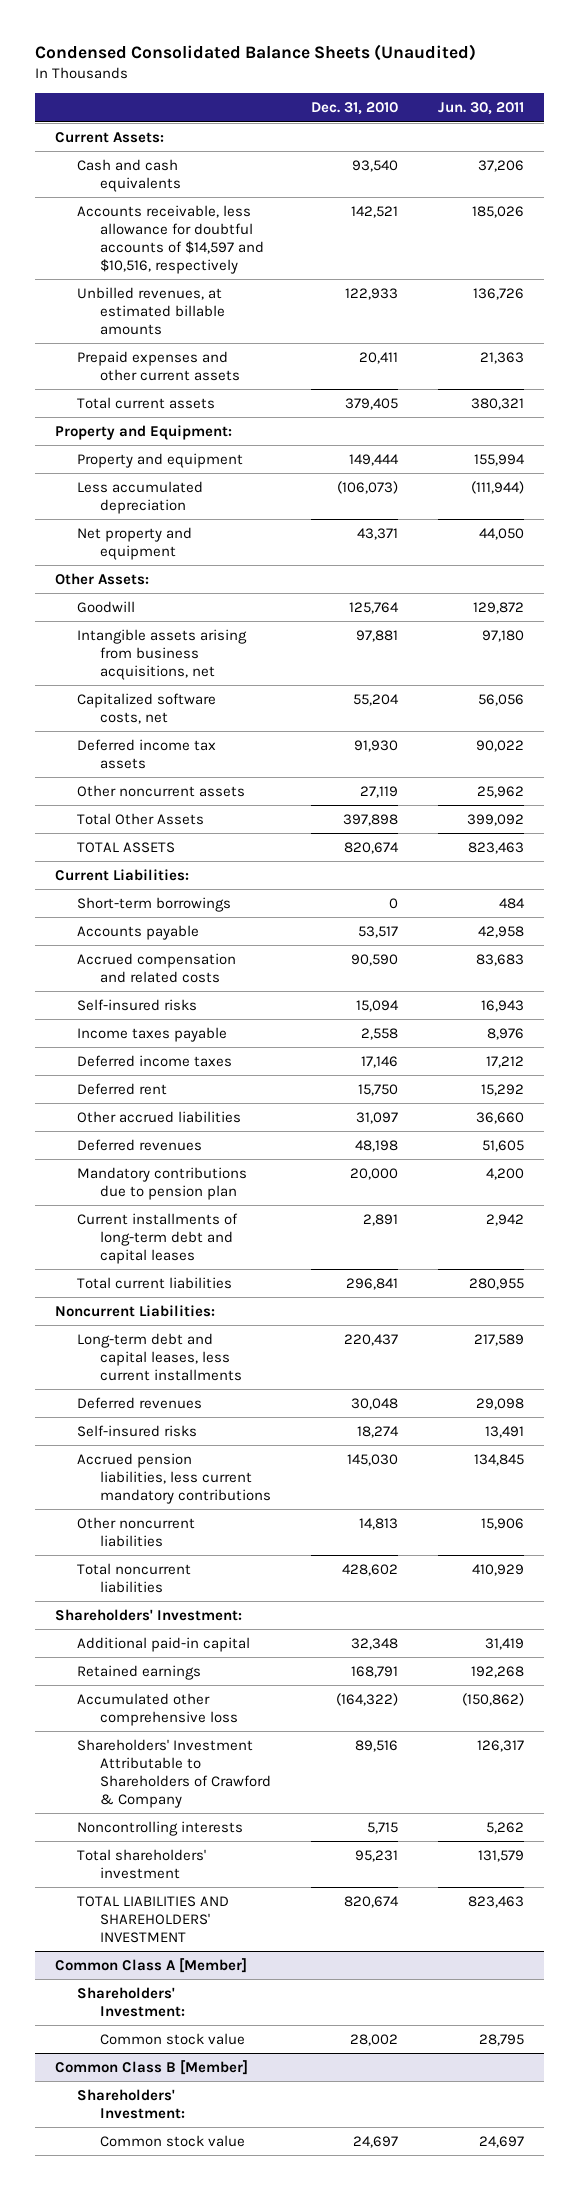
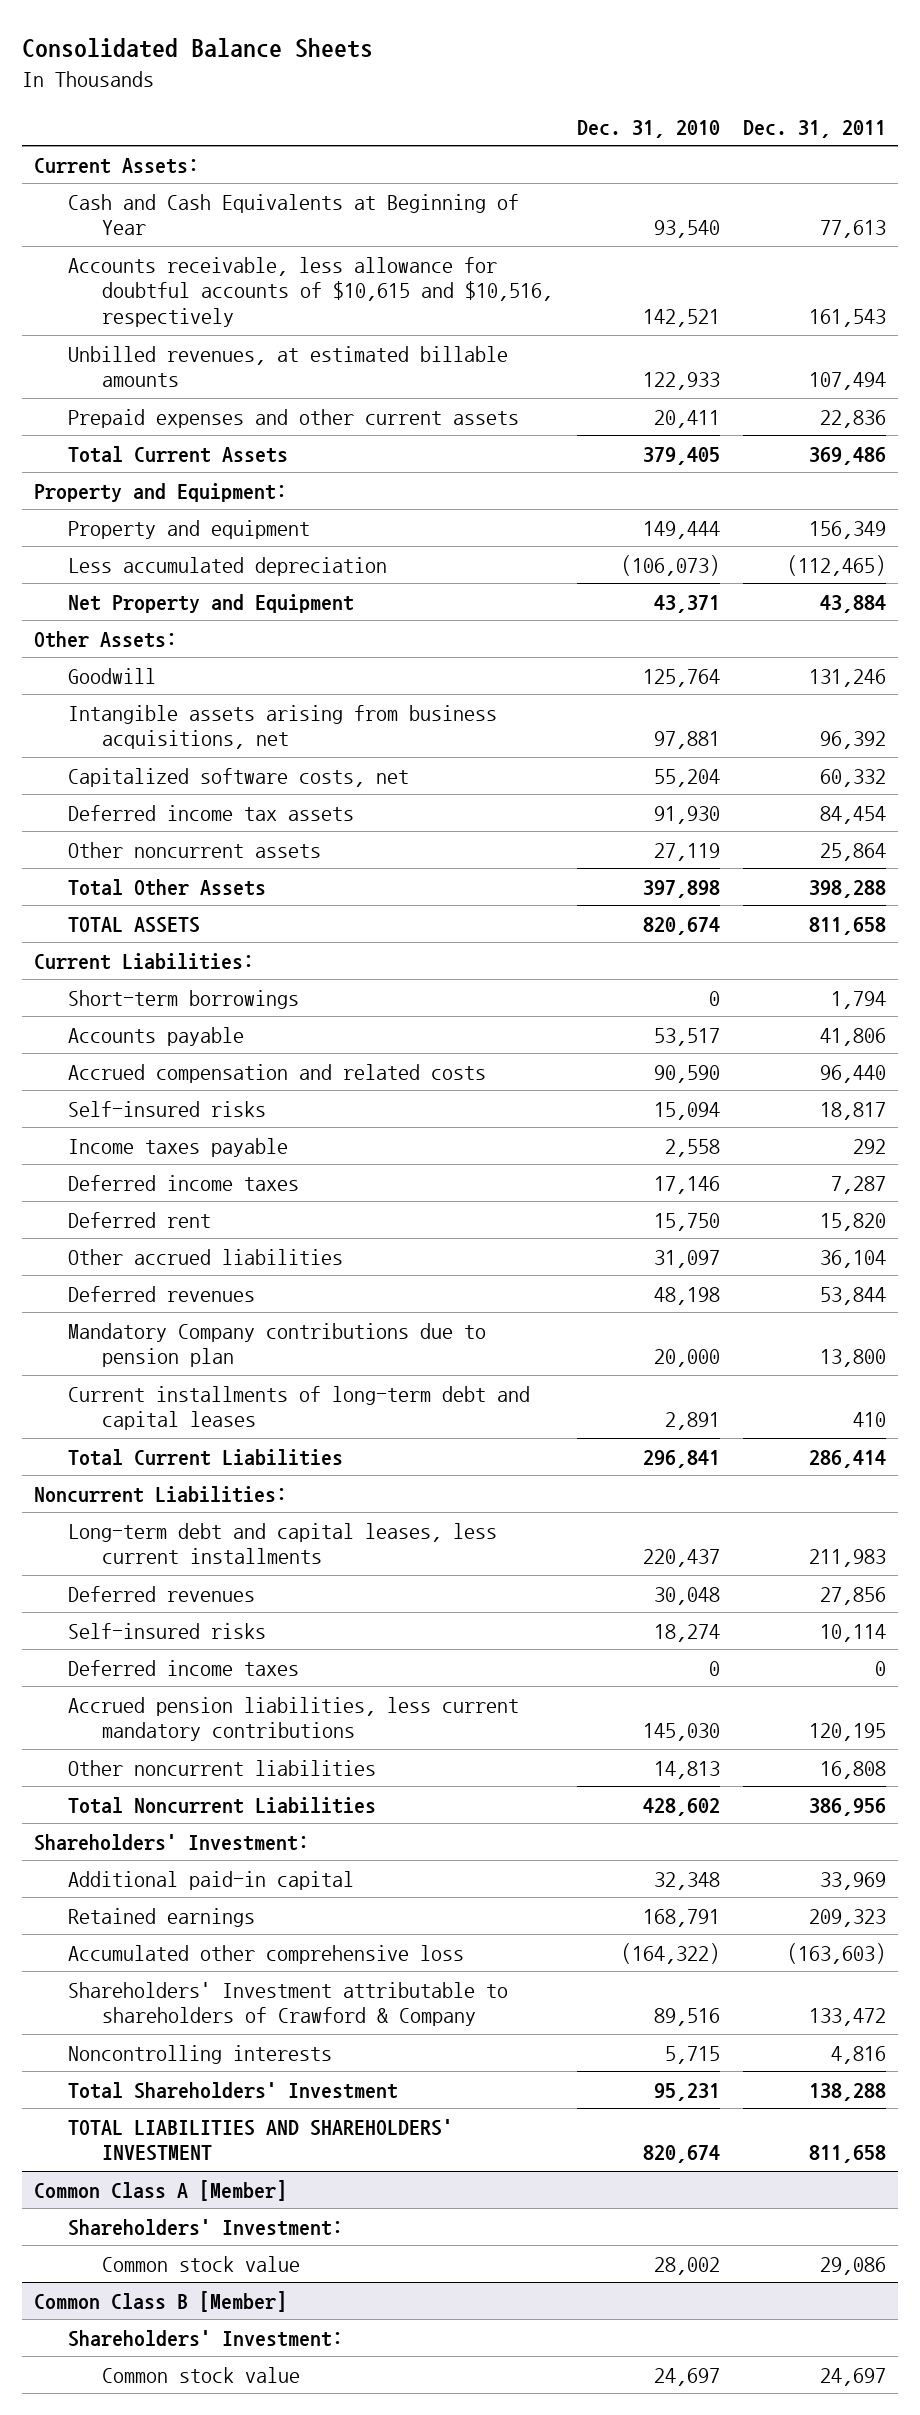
[34,44,476,62] Condensed Consolidated Balance Sheets (Unaudited) -> [21,38,373,59] Consolidated Balance Sheets
[437,102,524,116] Jun. 30, 2011 -> none
none -> [743,119,887,138] Dec. 31, 2011
[77,158,182,192] Cash and cash equivalents -> [67,193,519,236] Cash and Cash Equivalents at Beginning of Year
[77,204,265,274] Accounts receivable, less allowance for doubtful accounts of $14,597 and $10,516, respectively -> [67,256,554,328] Accounts receivable, less allowance for doubtful accounts of $10,615 and $10,516, respectively
[77,396,216,409] Total current assets -> [67,445,288,463] Total Current Assets
[77,526,193,560] Net property and equipment -> [67,593,354,613] Net Property and Equipment
[77,1166,248,1200] Mandatory contributions due to pension plan -> [67,1322,486,1368] Mandatory Company contributions due to pension plan
[77,1276,233,1289] Total current liabilities -> [67,1448,343,1466] Total Current Liabilities
none -> [67,1659,299,1676] Deferred income taxes
[77,1562,192,1593] Total noncurrent liabilities -> [67,1796,376,1814] Total Noncurrent Liabilities
[77,1738,272,1808] Shareholders' Investment Attributable to Shareholders of Crawford & Company -> [67,1981,508,2027] Shareholders' Investment attributable to shareholders of Crawford & Company
[77,1848,207,1879] Total shareholders' investment -> [67,2081,398,2099] Total Shareholders' Investment

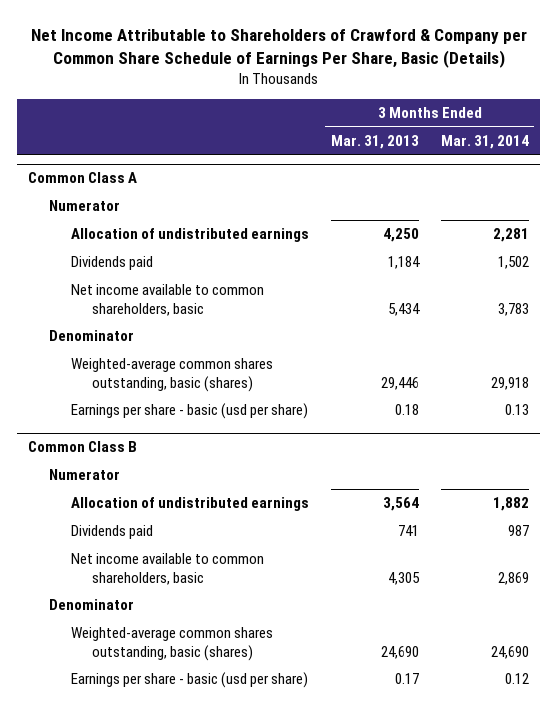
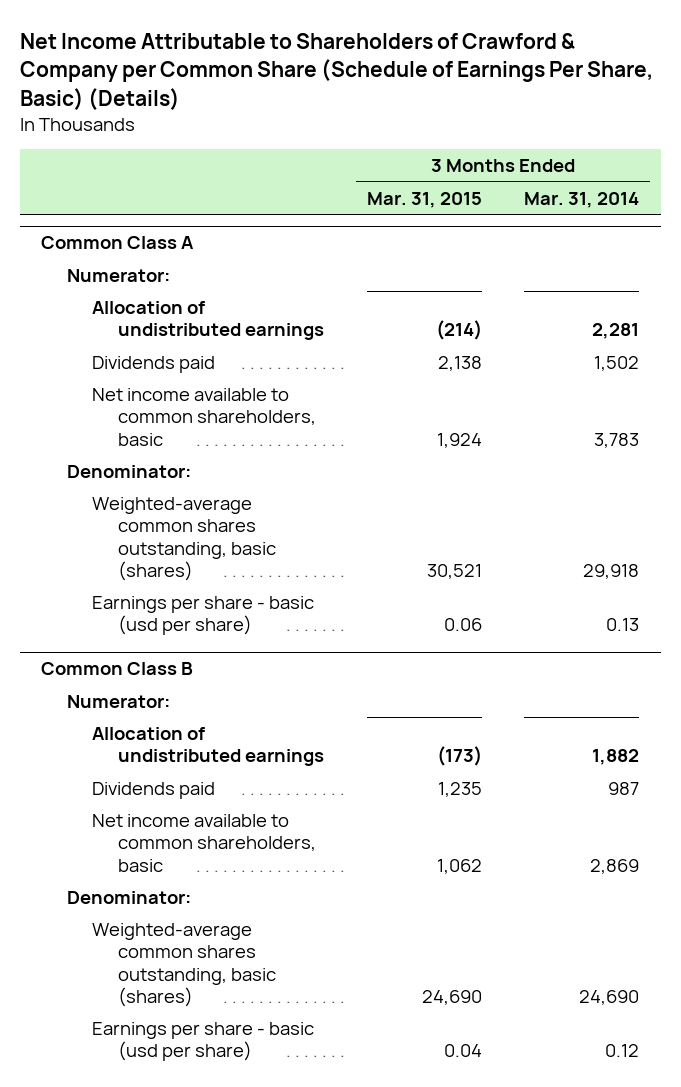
[30,28,527,68] Net Income Attributable to Shareholders of Crawford & Company per Common Share Schedule of Earnings Per Share, Basic (Details) -> [20,32,654,111] Net Income Attributable to Shareholders of Crawford & Company per Common Share (Schedule of Earnings Per Share, Basic) (Details)
[330,134,419,149] Mar. 31, 2013 -> none
none -> [366,191,482,208] Mar. 31, 2015
[49,200,121,212] Numerator -> [66,268,170,282] Numerator:
[49,330,135,342] Denominator -> [66,464,191,478] Denominator:
[49,469,121,481] Numerator -> [66,694,170,708] Numerator:
[49,599,135,611] Denominator -> [66,890,191,904] Denominator:

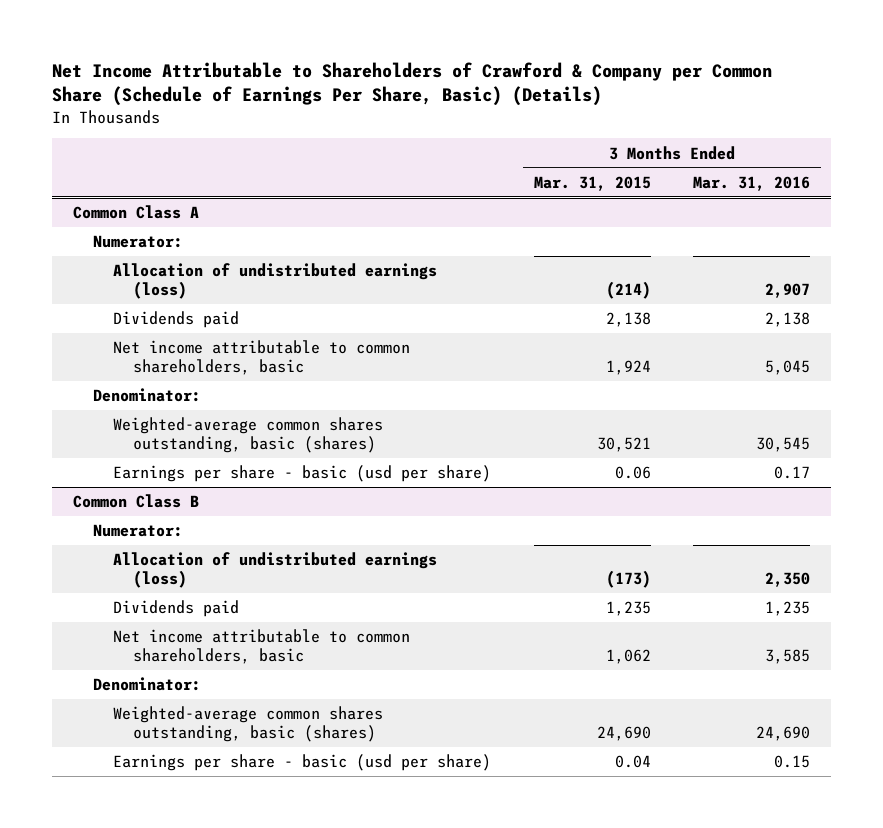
[524,191,640,208] Mar. 31, 2014 -> none
none -> [693,175,811,191] Mar. 31, 2016
[92,300,324,341] Allocation of undistributed earnings -> [113,263,438,300] Allocation of undistributed earnings (loss)
[92,387,316,446] Net income available to common shareholders, basic -> [113,340,411,376] Net income attributable to common shareholders, basic
[92,726,324,767] Allocation of undistributed earnings -> [113,552,438,589] Allocation of undistributed earnings (loss)
[92,813,316,872] Net income available to common shareholders, basic -> [113,629,411,665] Net income attributable to common shareholders, basic

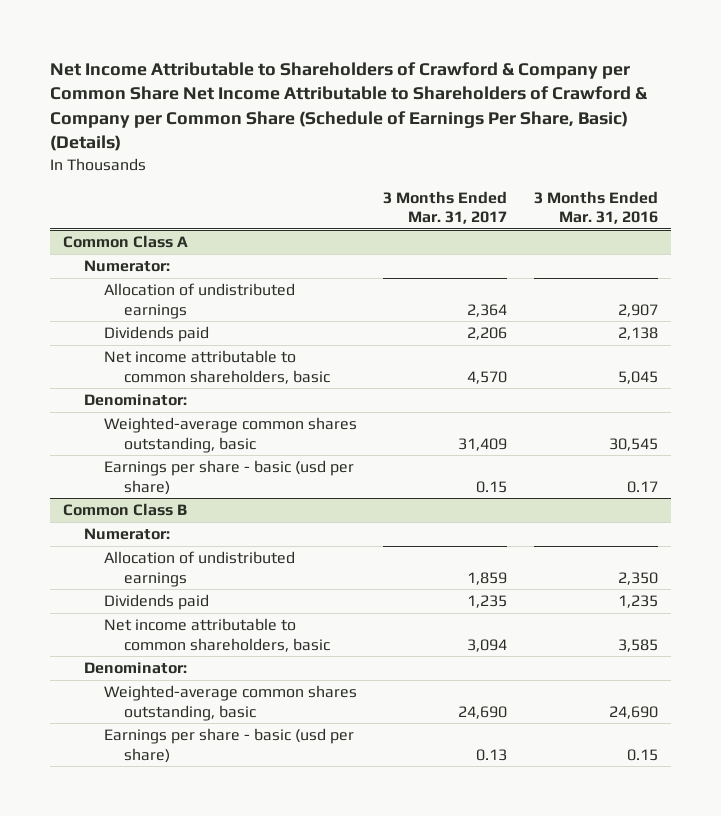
[52,61,773,107] Net Income Attributable to Shareholders of Crawford & Company per Common Share (Schedule of Earnings Per Share, Basic) (Details) -> [50,61,648,152] Net Income Attributable to Shareholders of Crawford & Company per Common Share Net Income Attributable to Shareholders of Crawford & Company per Common Share (Schedule of Earnings Per Share, Basic) (Details)
[533,175,651,191] Mar. 31, 2015 -> none
none -> [383,190,508,225] 3 Months Ended Mar. 31, 2017
[113,263,438,300] Allocation of undistributed earnings (loss) -> [103,283,295,319] Allocation of undistributed earnings
[113,417,384,454] Weighted-average common shares outstanding, basic (shares) -> [103,417,357,453] Weighted-average common shares outstanding, basic
[113,552,438,589] Allocation of undistributed earnings (loss) -> [103,551,295,587] Allocation of undistributed earnings
[113,706,384,743] Weighted-average common shares outstanding, basic (shares) -> [103,685,357,721] Weighted-average common shares outstanding, basic

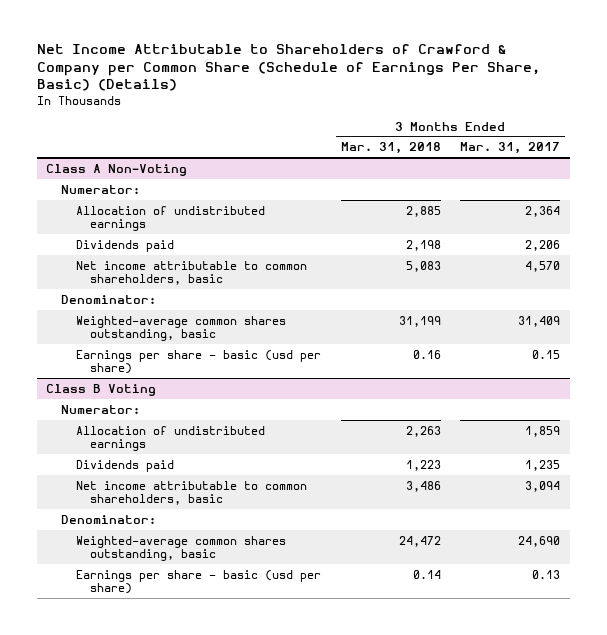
[50,61,648,152] Net Income Attributable to Shareholders of Crawford & Company per Common Share Net Income Attributable to Shareholders of Crawford & Company per Common Share (Schedule of Earnings Per Share, Basic) (Details) -> [36,44,540,92] Net Income Attributable to Shareholders of Crawford & Company per Common Share (Schedule of Earnings Per Share, Basic) (Details)
[533,190,658,225] 3 Months Ended Mar. 31, 2016 -> none
none -> [340,142,441,155] Mar. 31, 2018
[63,235,189,249] Common Class A -> [46,163,188,176] Class A Non-Voting
[63,503,188,517] Common Class B -> [46,383,157,396] Class B Voting

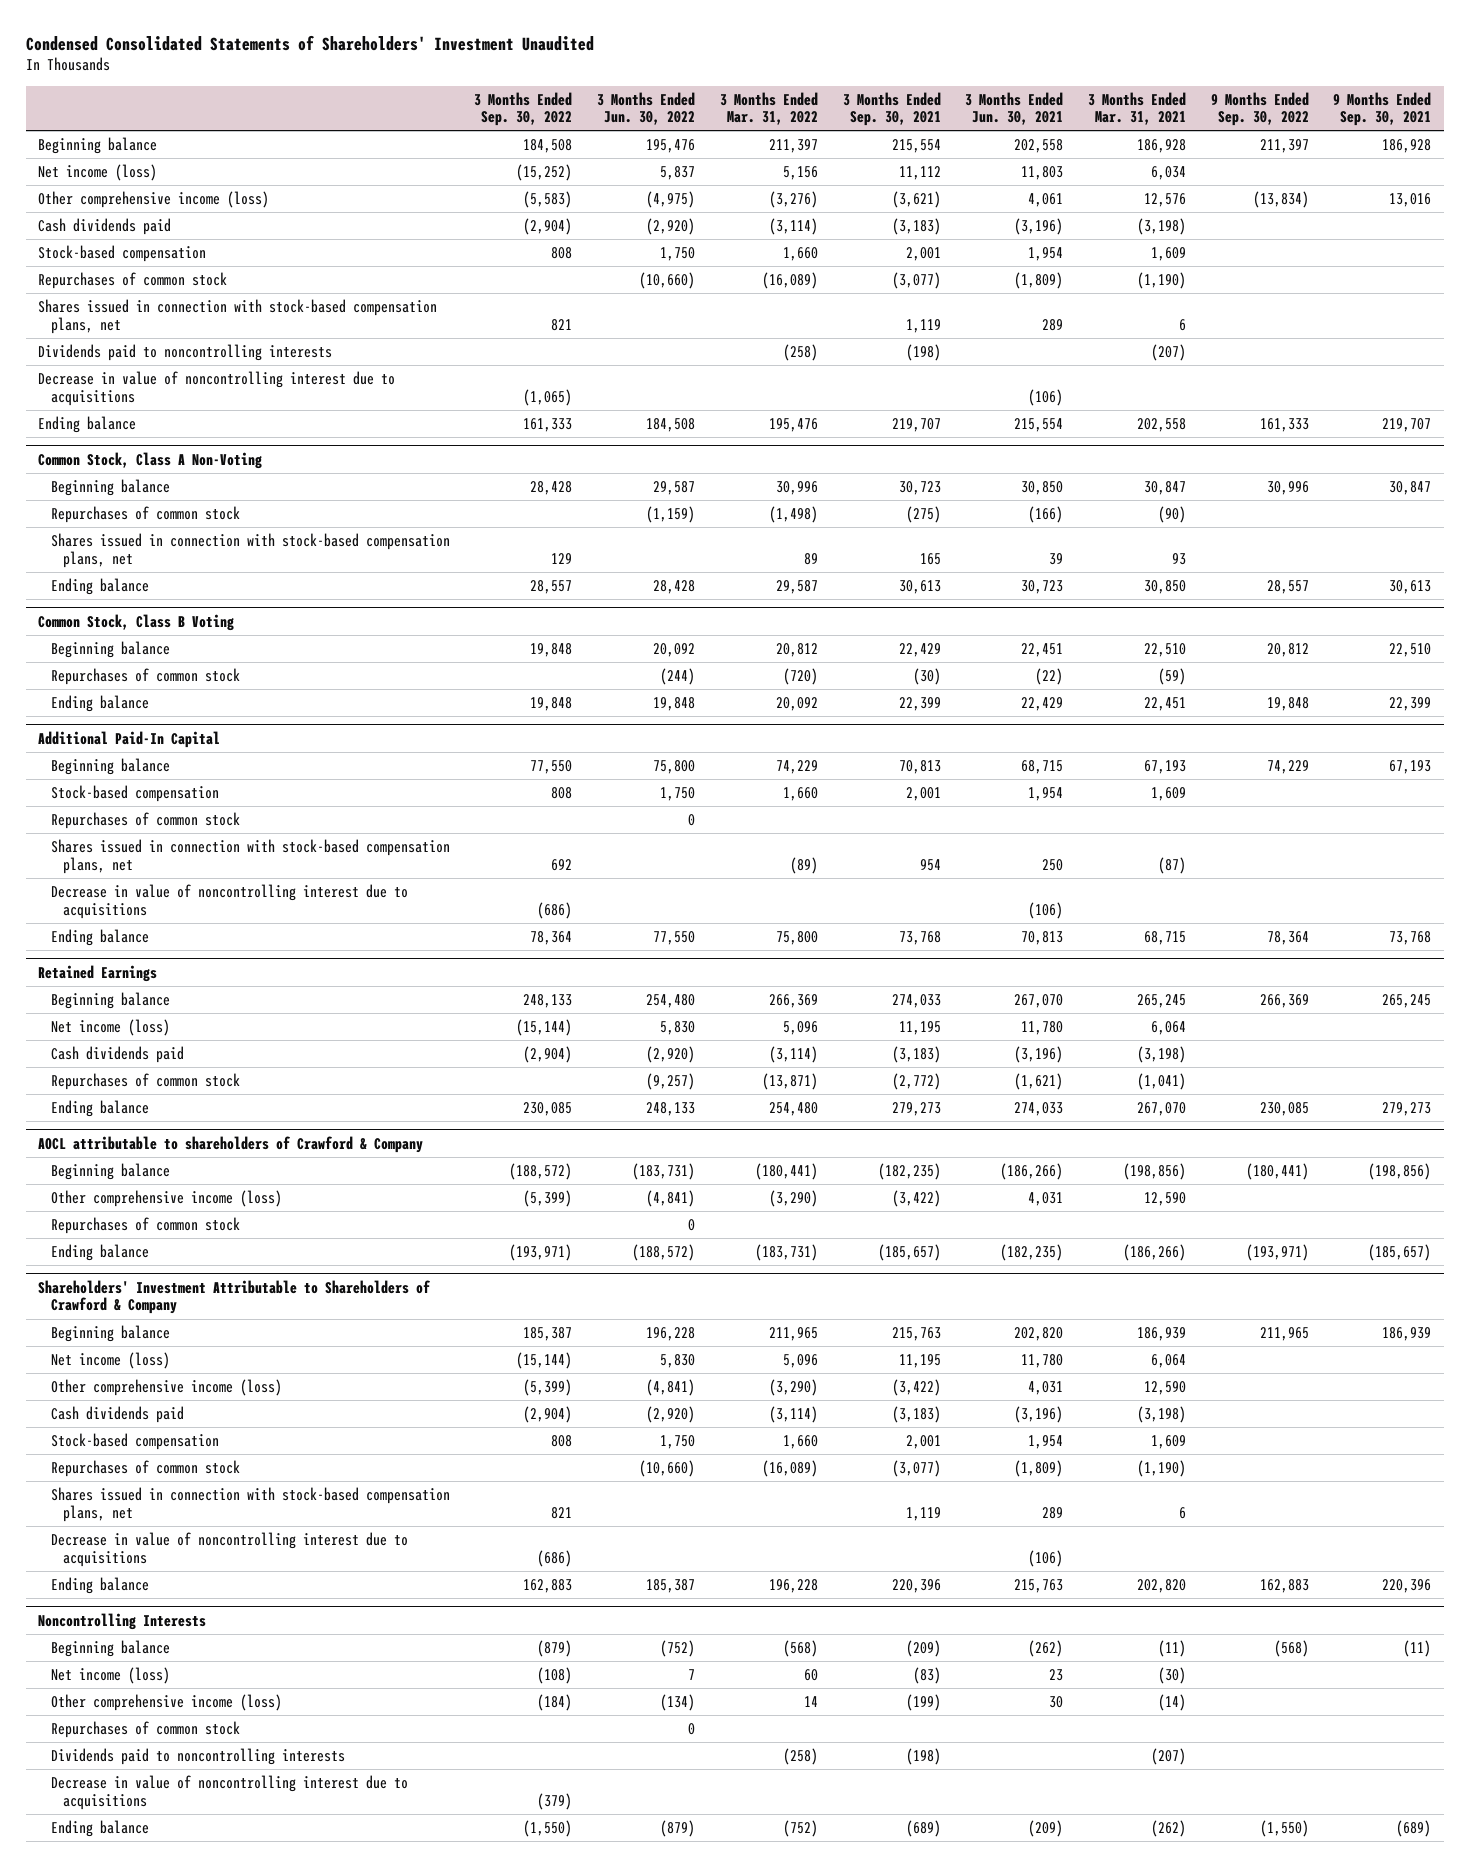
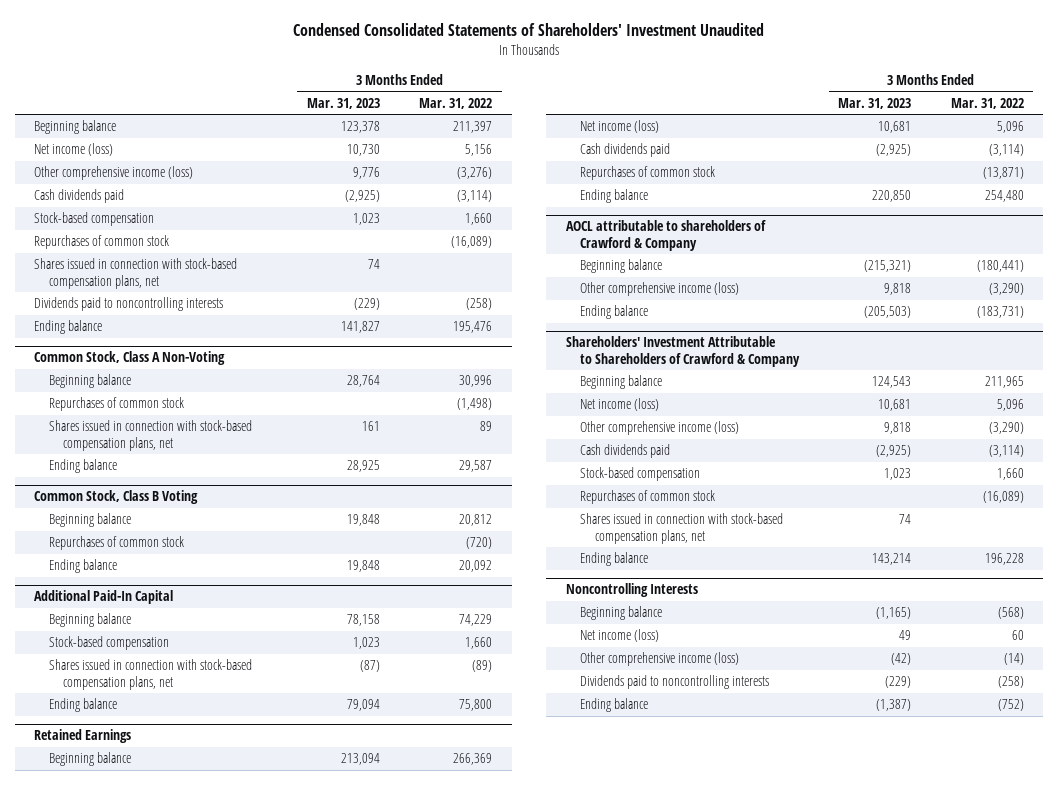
[474,91,573,127] 3 Months Ended Sep. 30, 2022 -> none
[597,91,696,126] 3 Months Ended Jun. 30, 2022 -> none
[842,91,941,127] 3 Months Ended Sep. 30, 2021 -> none
[965,91,1064,126] 3 Months Ended Jun. 30, 2021 -> none
[1087,91,1186,126] 3 Months Ended Mar. 31, 2021 -> none
[1210,91,1309,127] 9 Months Ended Sep. 30, 2022 -> none
[1333,91,1432,127] 9 Months Ended Sep. 30, 2021 -> none
none -> [306,97,380,109] Mar. 31, 2023
[38,370,396,406] Decrease in value of noncontrolling interest due to acquisitions -> none
[50,811,240,829] Repurchases of common stock -> none
[50,883,408,919] Decrease in value of noncontrolling interest due to acquisitions -> none
[50,1216,240,1234] Repurchases of common stock -> none
[50,1531,408,1567] Decrease in value of noncontrolling interest due to acquisitions -> none
[50,1720,240,1738] Repurchases of common stock -> none
[803,1695,818,1707] 14 -> [1003,653,1024,666] (14)
[50,1774,408,1810] Decrease in value of noncontrolling interest due to acquisitions -> none

